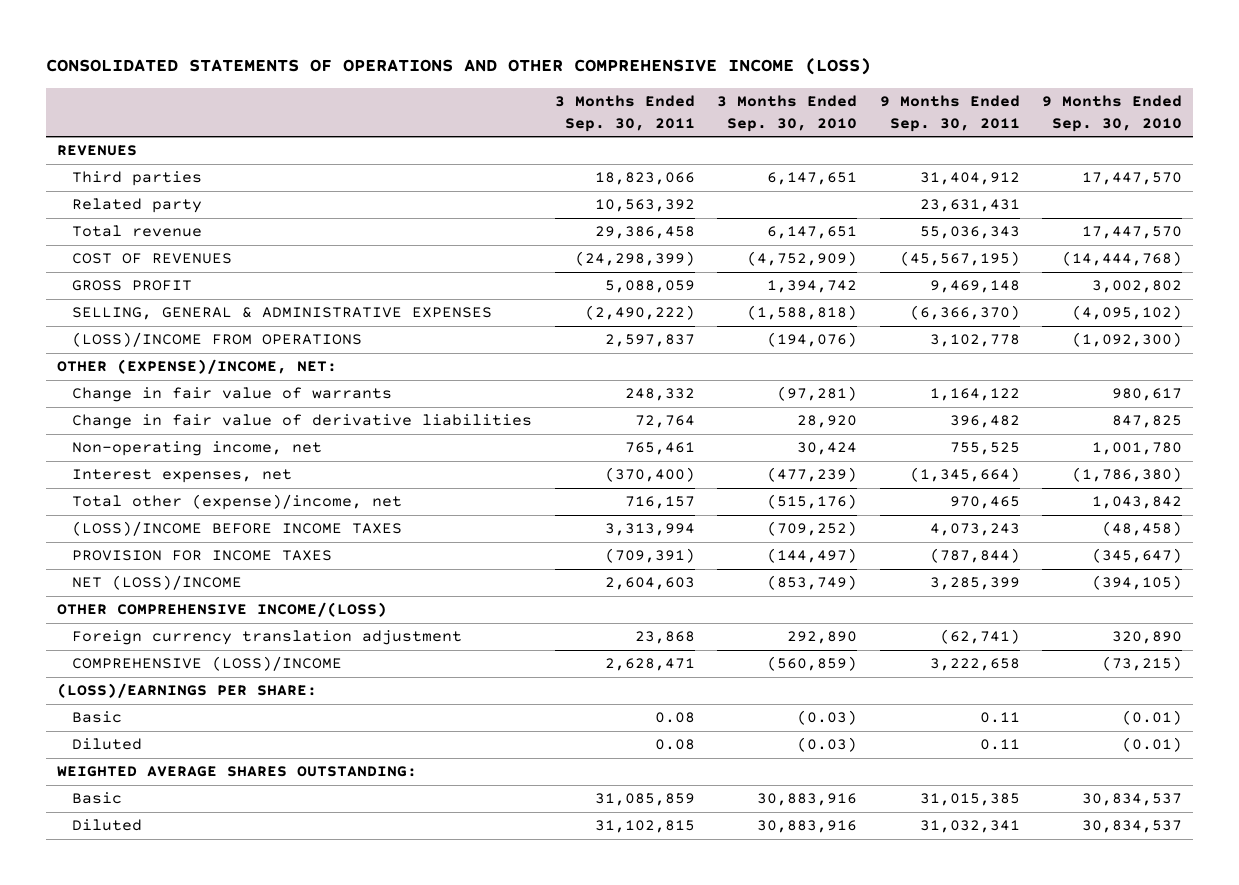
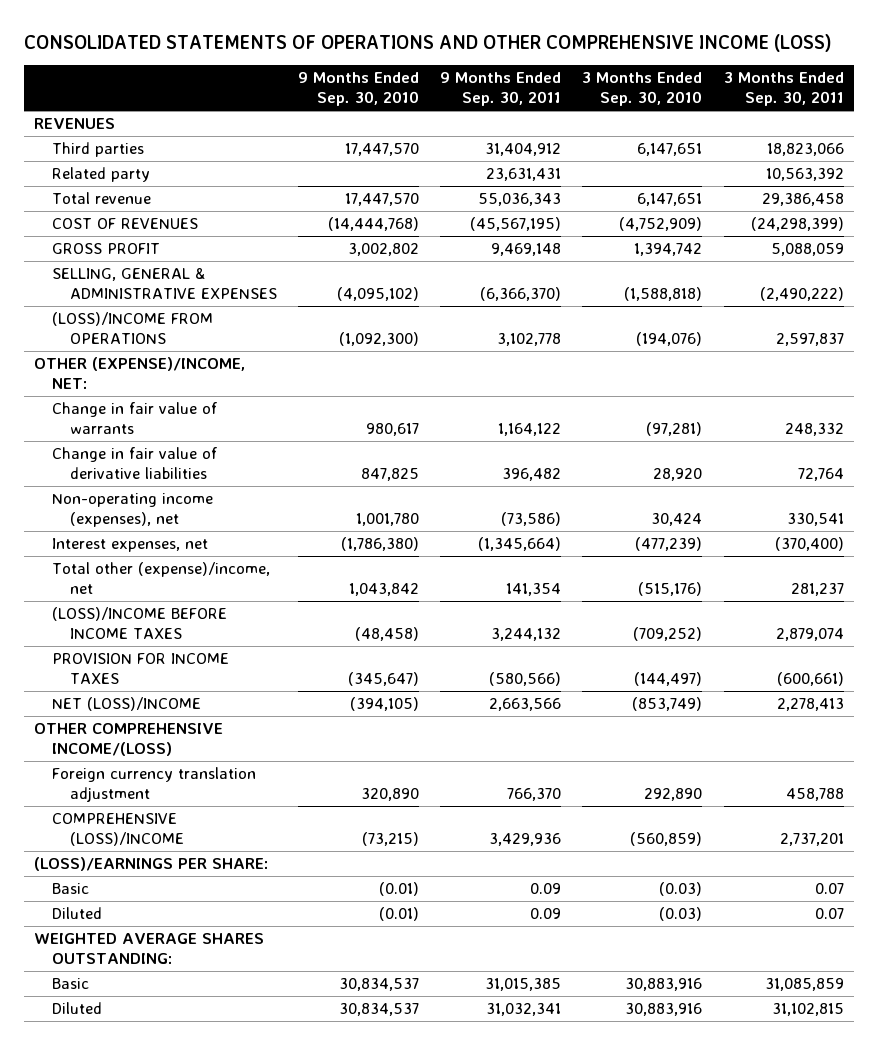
[72,441,323,457] Non-operating income, net -> [52,492,214,527] Non-operating income (expenses), net
[624,442,695,456] 765,461 -> [786,512,844,526] 330,541
[949,442,1020,456] 755,525 -> [501,511,562,526] (73,586)
[624,496,695,510] 716,157 -> [790,582,844,596] 281,237
[949,496,1020,510] 970,465 -> [506,582,562,596] 141,354
[604,523,695,537] 3,313,994 -> [775,627,844,641] 2,879,074
[929,523,1020,537] 4,073,243 -> [491,627,562,641] 3,244,132
[604,548,695,564] (709,391) -> [776,671,844,686] (600,661)
[929,548,1020,564] (787,844) -> [489,671,562,686] (580,566)
[604,577,695,591] 2,604,603 -> [776,697,844,711] 2,278,413
[929,577,1020,591] 3,285,399 -> [489,697,562,711] 2,663,566
[634,631,695,645] 23,868 -> [785,787,844,801] 458,788
[939,629,1020,645] (62,741) -> [507,787,562,801] 766,370
[604,658,695,672] 2,628,471 -> [779,832,844,846] 2,737,201
[929,658,1020,672] 3,222,658 -> [489,832,562,846] 3,429,936
[654,712,695,724] 0.08 -> [814,882,844,894] 0.07
[979,712,1020,724] 0.11 -> [530,882,562,894] 0.09
[654,739,695,751] 0.08 -> [814,907,844,919] 0.07
[979,739,1020,751] 0.11 -> [530,907,562,919] 0.09

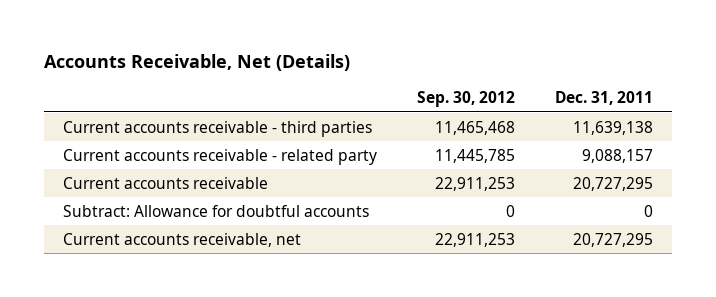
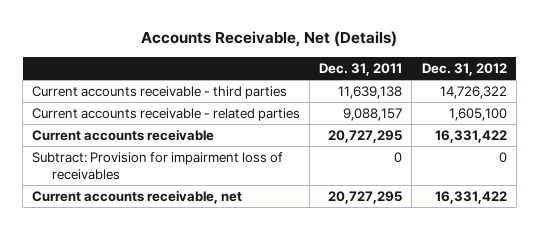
[416,91,515,108] Sep. 30, 2012 -> none
none -> [421,62,507,76] Dec. 31, 2012
[63,148,378,165] Current accounts receivable - related party -> [32,107,301,121] Current accounts receivable - related parties
[63,204,370,217] Subtract: Allowance for doubtful accounts -> [32,151,284,180] Subtract: Provision for impairment loss of receivables

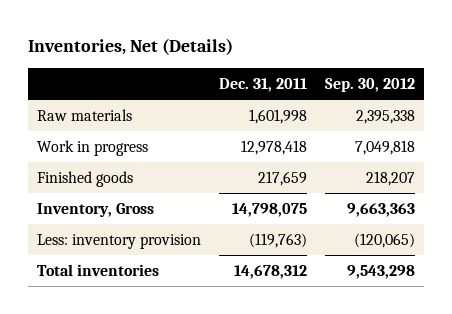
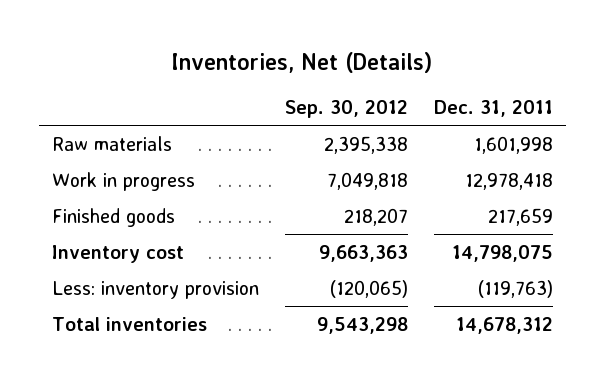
[36,202,154,217] Inventory, Gross -> [51,244,184,263] Inventory cost

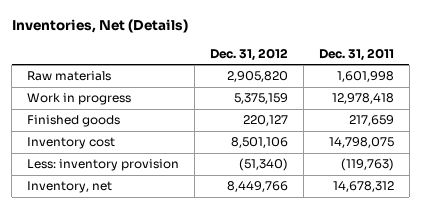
[284,100,408,119] Sep. 30, 2012 -> none
none -> [210,47,289,61] Dec. 31, 2012
[51,316,207,331] Total inventories -> [27,181,113,194] Inventory, net

